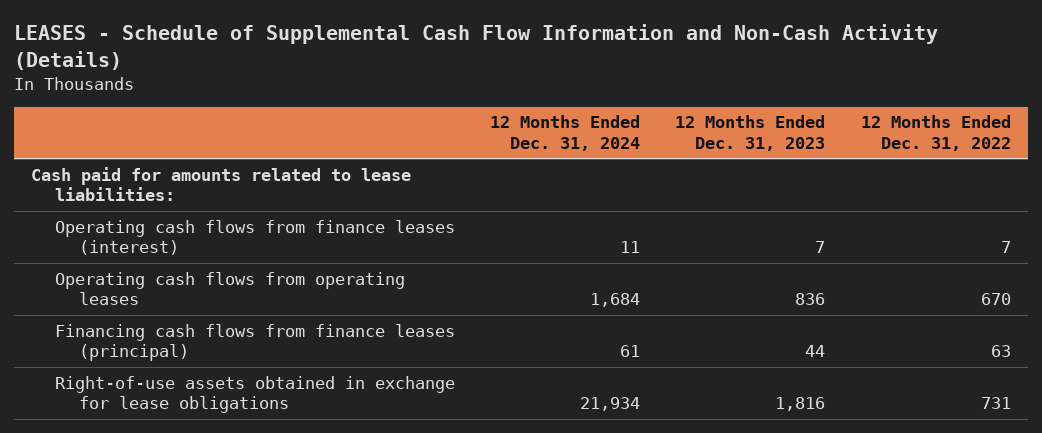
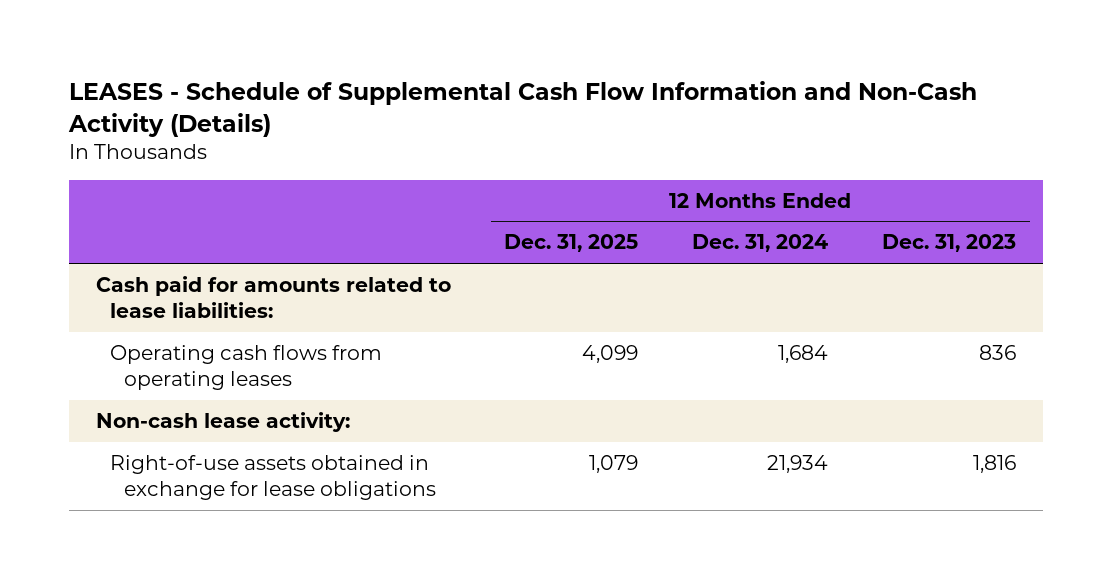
[860,115,1011,151] 12 Months Ended Dec. 31, 2022 -> none
none -> [504,234,639,253] Dec. 31, 2025
[55,219,456,256] Operating cash flows from finance leases (interest) -> none
[55,323,456,362] Financing cash flows from finance leases (principal) -> none
none -> [95,411,350,432] Non-cash lease activity:

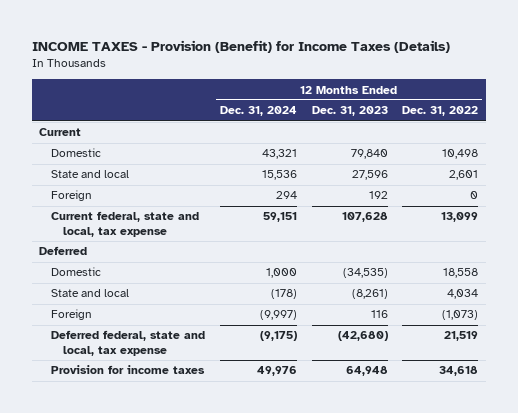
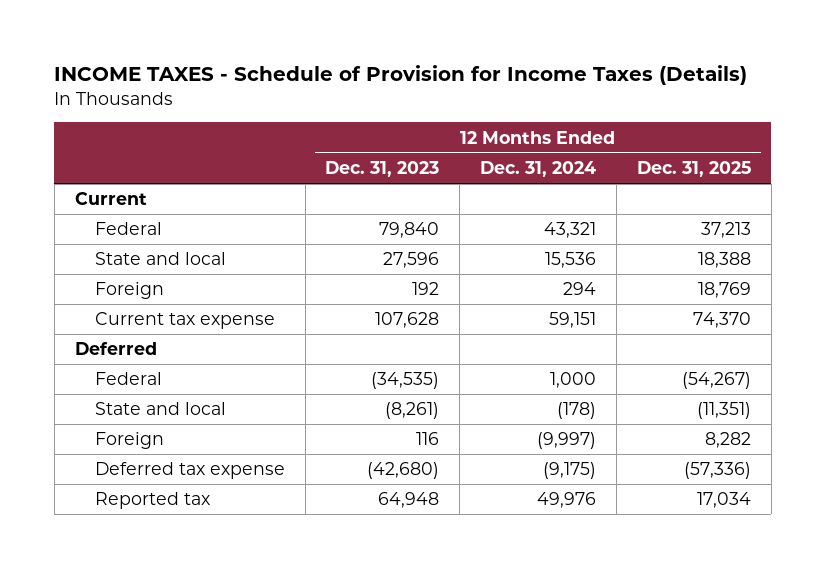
[31,39,450,53] INCOME TAXES - Provision (Benefit) for Income Taxes (Details) -> [54,65,748,86] INCOME TAXES - Schedule of Provision for Income Taxes (Details)
[402,106,479,117] Dec. 31, 2022 -> none
none -> [636,161,751,178] Dec. 31, 2025
[51,148,102,158] Domestic -> [94,222,162,236] Federal
[51,211,200,237] Current federal, state and local, tax expense -> [94,312,275,330] Current tax expense
[51,267,102,277] Domestic -> [94,372,162,386] Federal
[51,330,206,356] Deferred federal, state and local, tax expense -> [94,462,285,480] Deferred tax expense
[51,365,206,375] Provision for income taxes -> [94,492,210,510] Reported tax

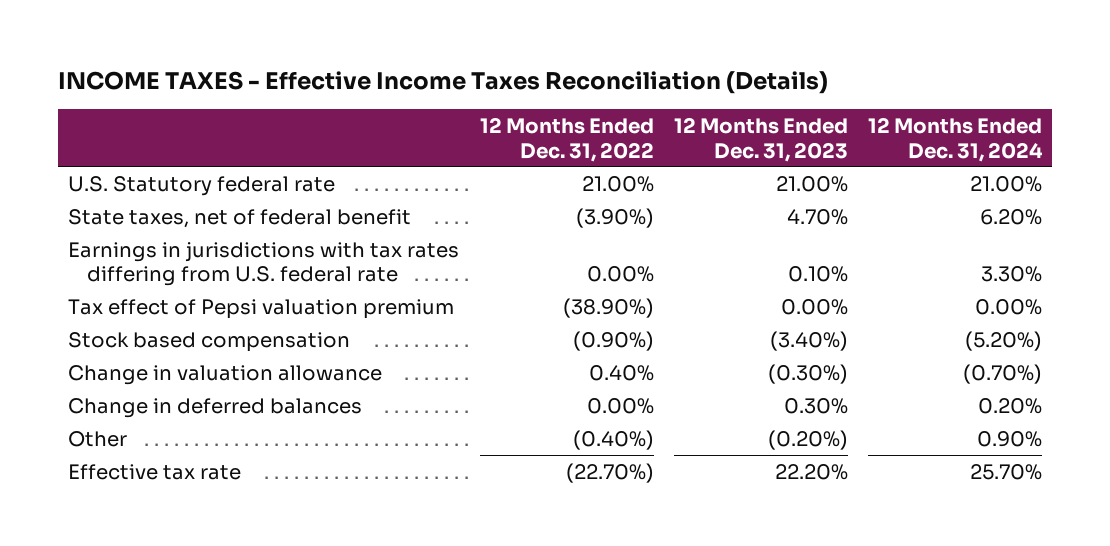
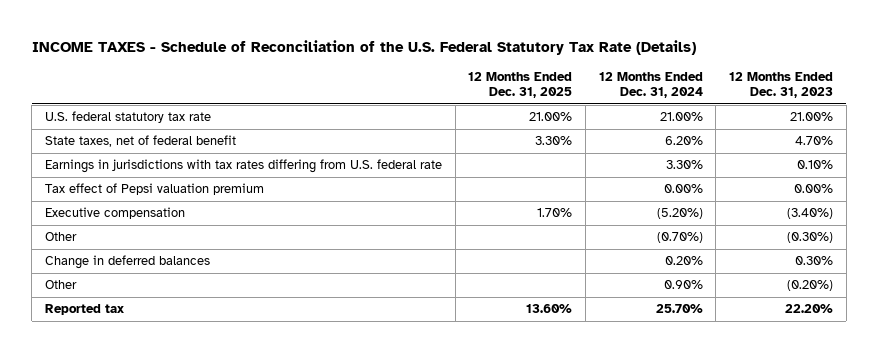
[58,71,829,95] INCOME TAXES - Effective Income Taxes Reconciliation (Details) -> [31,39,696,55] INCOME TAXES - Schedule of Reconciliation of the U.S. Federal Statutory Tax Rate (Details)
[479,117,654,162] 12 Months Ended Dec. 31, 2022 -> none
none -> [468,72,573,99] 12 Months Ended Dec. 31, 2025
[68,175,336,196] U.S. Statutory federal rate -> [44,111,211,124] U.S. federal statutory tax rate
[68,364,383,385] Change in valuation allowance -> none
[68,331,351,352] Stock based compensation -> [44,207,185,220] Executive compensation
none -> [44,232,77,242] Other
[68,463,242,480] Effective tax rate -> [44,304,124,316] Reported tax

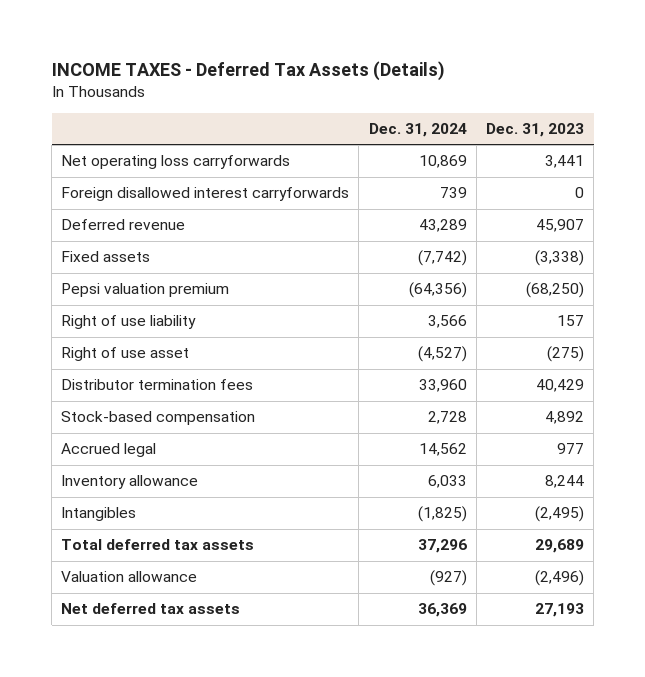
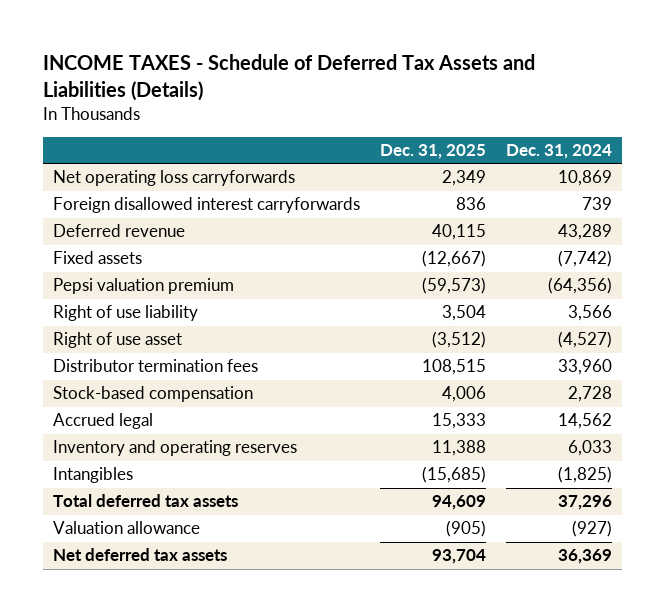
[51,60,445,81] INCOME TAXES - Deferred Tax Assets (Details) -> [43,53,536,101] INCOME TAXES - Schedule of Deferred Tax Assets and Liabilities (Details)
[485,122,584,137] Dec. 31, 2023 -> none
none -> [380,144,487,160] Dec. 31, 2025
[61,475,199,490] Inventory allowance -> [53,440,298,457] Inventory and operating reserves

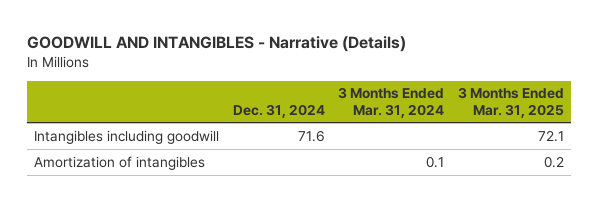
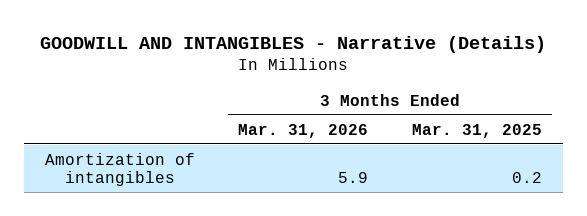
[232,103,325,118] Dec. 31, 2024 -> none
[338,87,445,118] 3 Months Ended Mar. 31, 2024 -> none
none -> [238,123,369,138] Mar. 31, 2026
[33,129,219,144] Intangibles including goodwill -> none

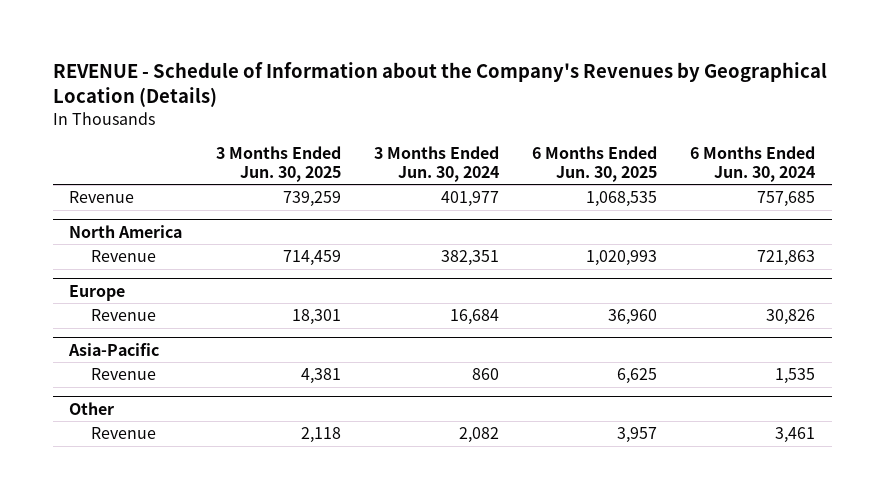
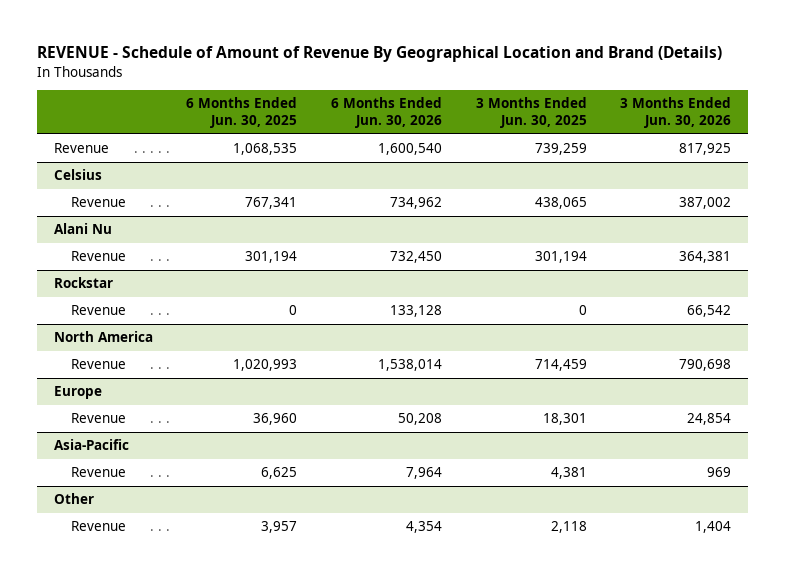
[52,61,827,107] REVENUE - Schedule of Information about the Company's Revenues by Geographical Location (Details) -> [36,46,722,63] REVENUE - Schedule of Amount of Revenue By Geographical Location and Brand (Details)
[373,146,499,182] 3 Months Ended Jun. 30, 2024 -> none
[690,146,816,182] 6 Months Ended Jun. 30, 2024 -> none
none -> [330,97,442,129] 6 Months Ended Jun. 30, 2026
none -> [620,97,732,129] 3 Months Ended Jun. 30, 2026
none -> [53,169,102,181] Celsius
none -> [71,197,127,208] Revenue
none -> [53,223,112,235] Alani Nu
none -> [71,251,127,262] Revenue
none -> [53,277,113,289] Rockstar
none -> [71,305,127,316] Revenue

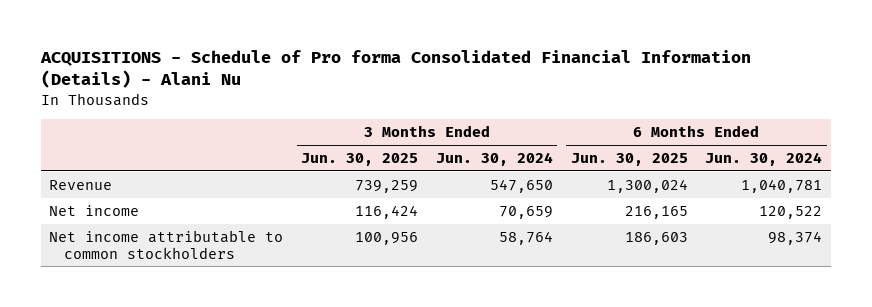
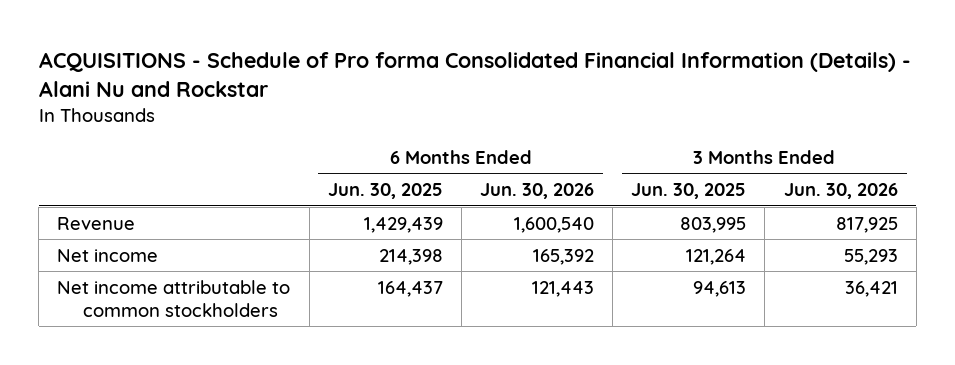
[39,49,751,89] ACQUISITIONS - Schedule of Pro forma Consolidated Financial Information (Details) - Alani Nu -> [38,51,911,97] ACQUISITIONS - Schedule of Pro forma Consolidated Financial Information (Details) - Alani Nu and Rockstar
[435,151,553,166] Jun. 30, 2024 -> none
[705,151,823,166] Jun. 30, 2024 -> none
none -> [480,183,595,200] Jun. 30, 2026
none -> [783,183,898,200] Jun. 30, 2026
[355,179,419,193] 739,259 -> [680,216,747,233] 803,995
[606,178,688,193] 1,300,024 -> [363,216,443,233] 1,429,439
[355,204,419,219] 116,424 -> [686,248,747,265] 121,264
[624,205,688,219] 216,165 -> [378,248,443,265] 214,398
[355,231,419,245] 100,956 -> [693,280,747,297] 94,613
[624,231,688,245] 186,603 -> [377,280,443,297] 164,437

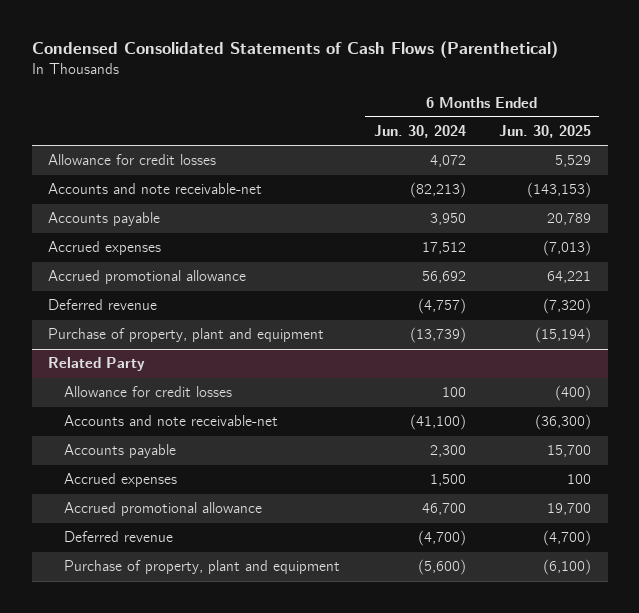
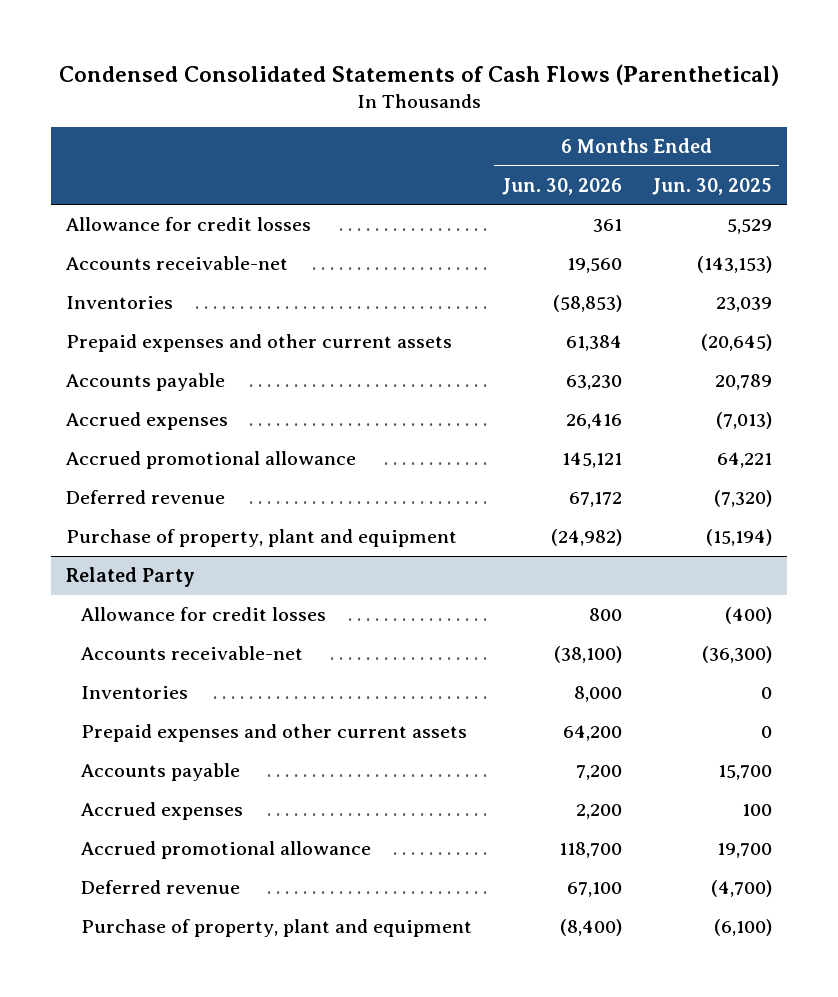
[373,125,466,139] Jun. 30, 2024 -> none
none -> [501,177,622,195] Jun. 30, 2026
[48,183,263,195] Accounts and note receivable-net -> [66,255,289,270] Accounts receivable-net
none -> [66,295,174,309] Inventories
none -> [66,333,453,352] Prepaid expenses and other current assets
[64,415,279,427] Accounts and note receivable-net -> [80,645,303,660] Accounts receivable-net
none -> [80,685,188,699] Inventories
none -> [80,723,467,742] Prepaid expenses and other current assets

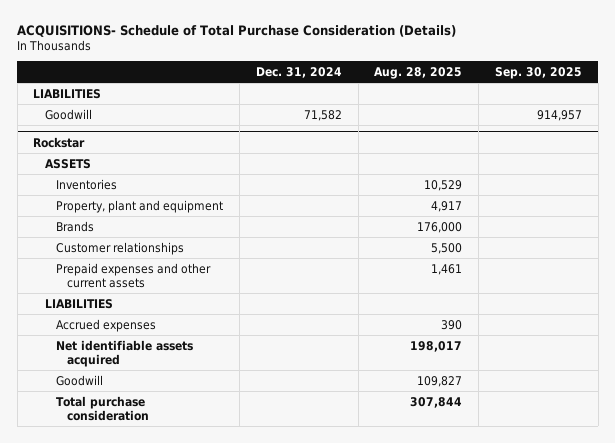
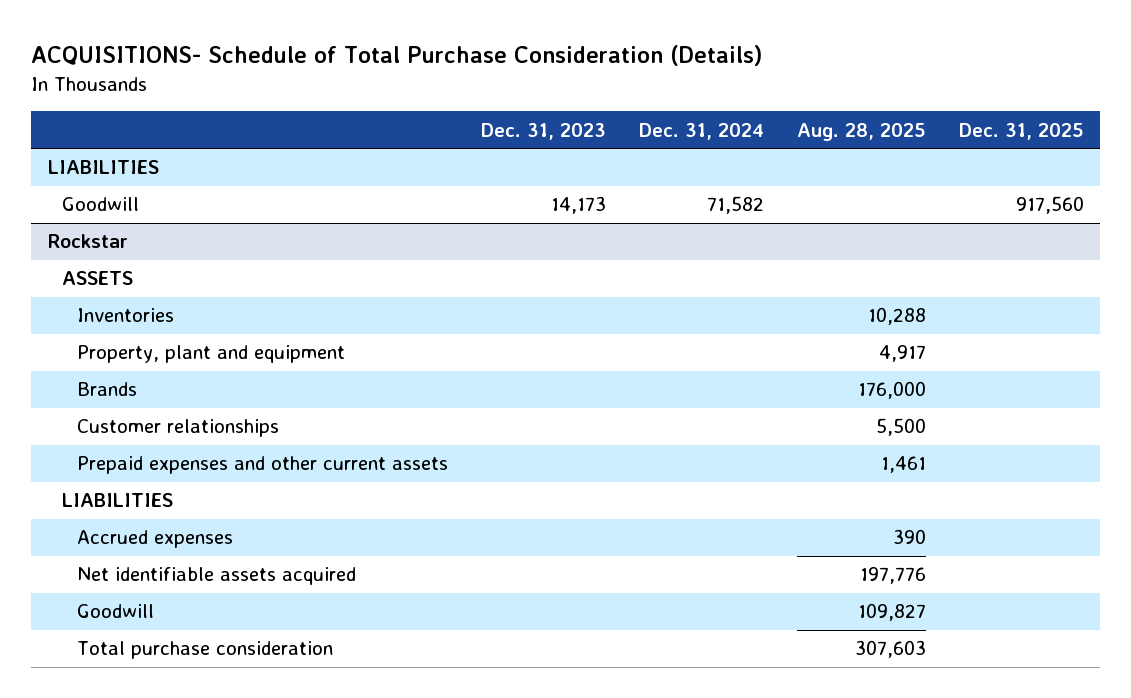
[495,66,583,79] Sep. 30, 2025 -> none
none -> [480,122,606,140] Dec. 31, 2023
none -> [958,122,1084,140] Dec. 31, 2025
[424,179,463,191] 10,529 -> [867,307,926,326] 10,288
[410,340,463,352] 198,017 -> [859,567,926,585] 197,776
[410,396,463,408] 307,844 -> [854,640,926,659] 307,603

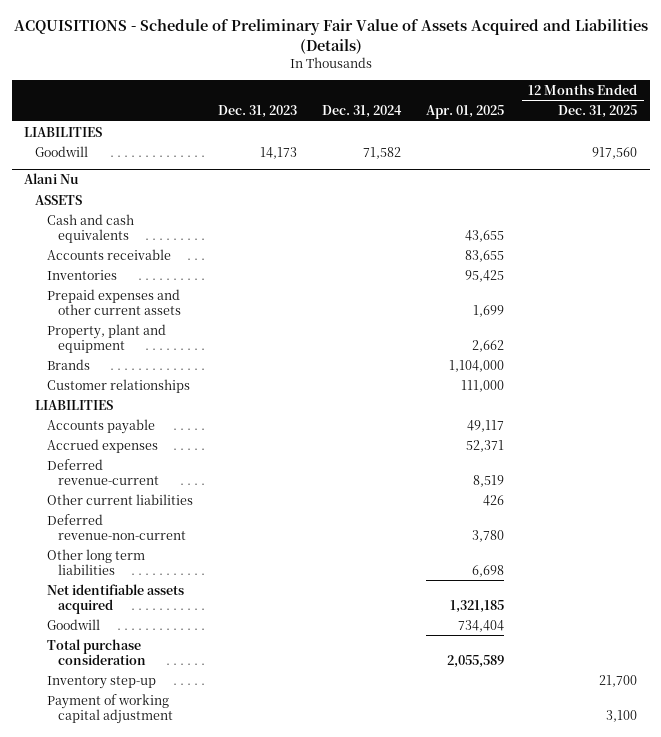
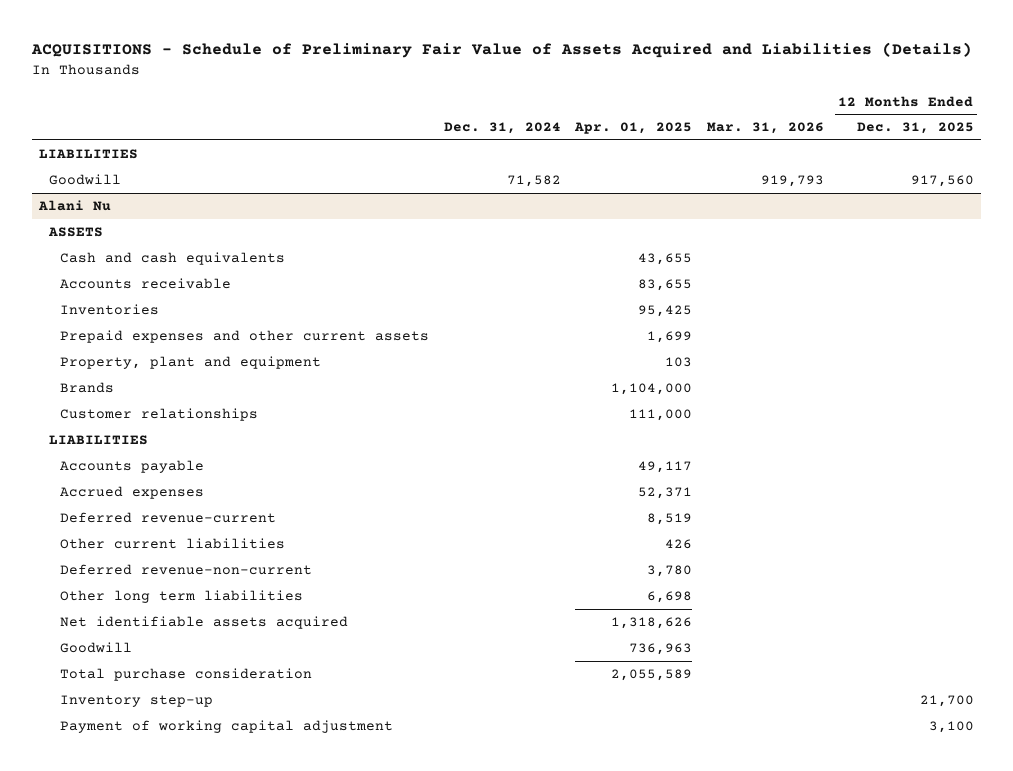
[217,105,297,119] Dec. 31, 2023 -> none
none -> [707,122,825,135] Mar. 31, 2026
[471,339,504,352] 2,662 -> [665,357,693,368] 103
[449,599,504,613] 1,321,185 -> [611,617,693,630] 1,318,626
[457,619,504,632] 734,404 -> [629,643,693,656] 736,963

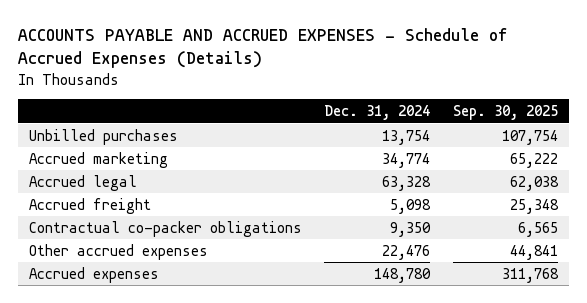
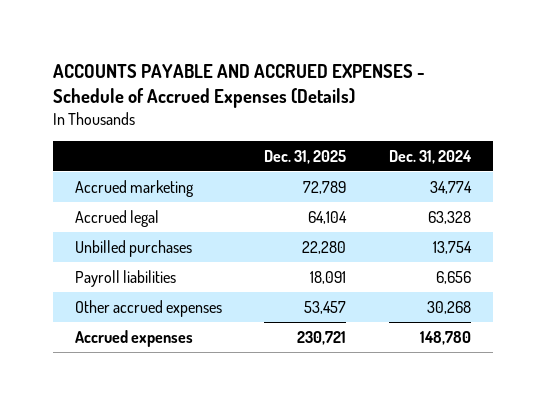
[452,105,558,121] Sep. 30, 2025 -> none
none -> [264,149,347,164] Dec. 31, 2025
[29,197,152,214] Accrued freight -> none
[29,220,303,237] Contractual co-packer obligations -> none
[29,128,179,145] Unbilled purchases -> [74,239,192,257] Unbilled purchases
none -> [74,269,176,287] Payroll liabilities
[382,244,431,260] 22,476 -> [427,300,472,314] 30,268

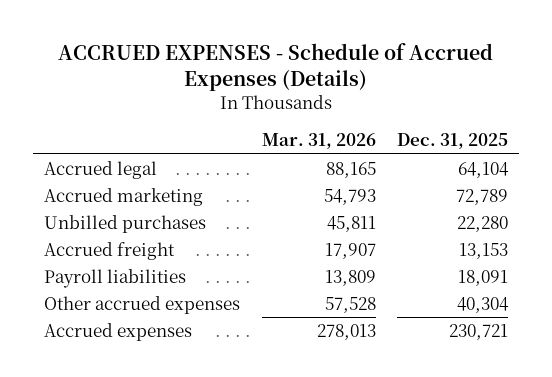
[53,64,426,109] ACCOUNTS PAYABLE AND ACCRUED EXPENSES - Schedule of Accrued Expenses (Details) -> [58,42,494,92] ACCRUED EXPENSES - Schedule of Accrued Expenses (Details)
[389,149,473,164] Dec. 31, 2024 -> none
none -> [261,133,376,150] Mar. 31, 2026
[74,179,194,197] Accrued marketing -> [44,187,204,206] Accrued marketing
none -> [44,241,176,260] Accrued freight
[304,300,347,314] 53,457 -> [457,296,510,313] 40,304

